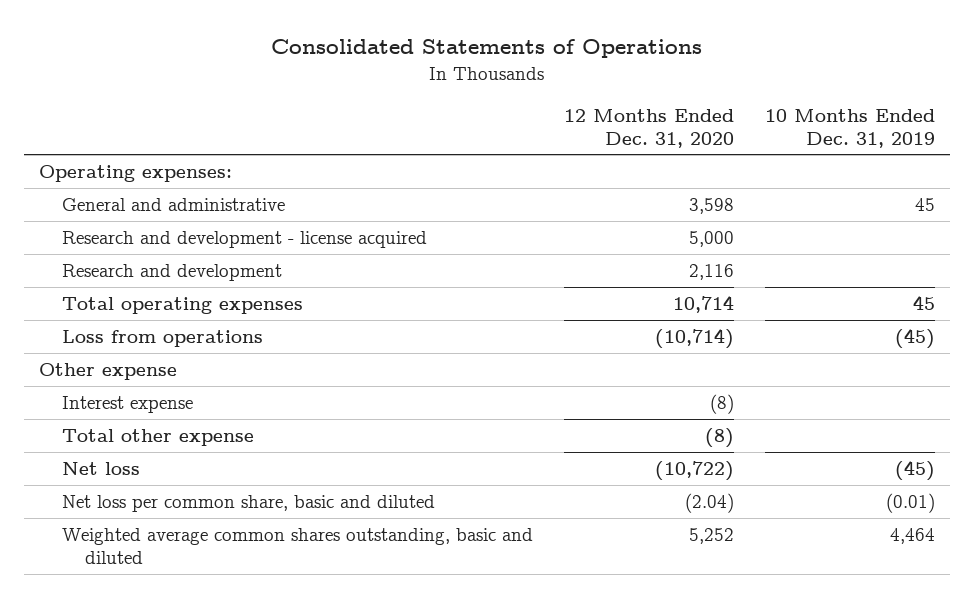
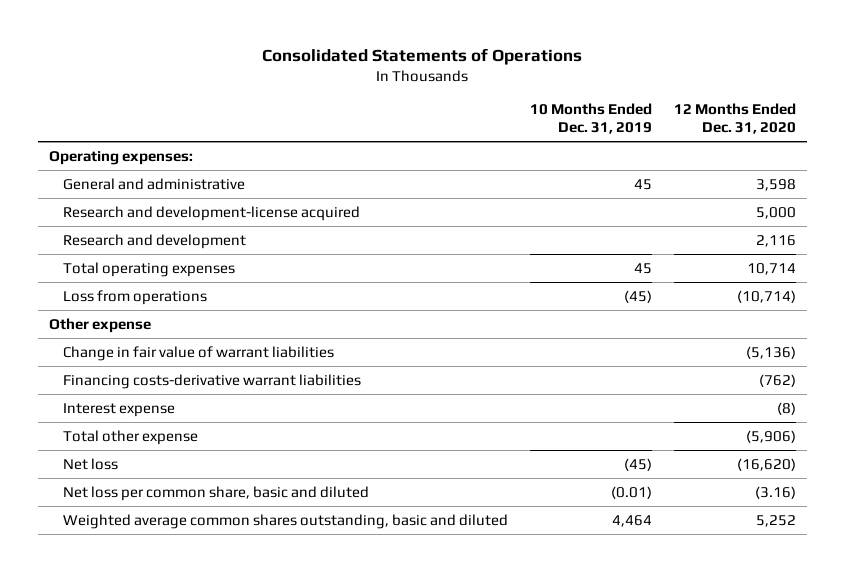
[61,231,427,249] Research and development - license acquired -> [62,205,360,221] Research and development-license acquired
none -> [62,345,334,361] Change in fair value of warrant liabilities
none -> [62,373,361,389] Financing costs-derivative warrant liabilities
[704,428,734,449] (8) -> [746,429,797,443] (5,906)
[654,461,734,482] (10,722) -> [737,457,797,471] (16,620)
[684,493,734,514] (2.04) -> [755,485,797,499] (3.16)

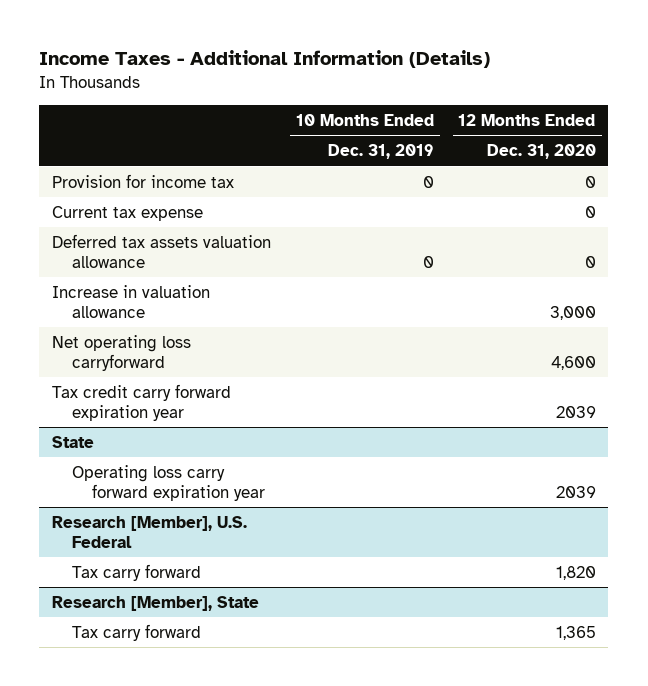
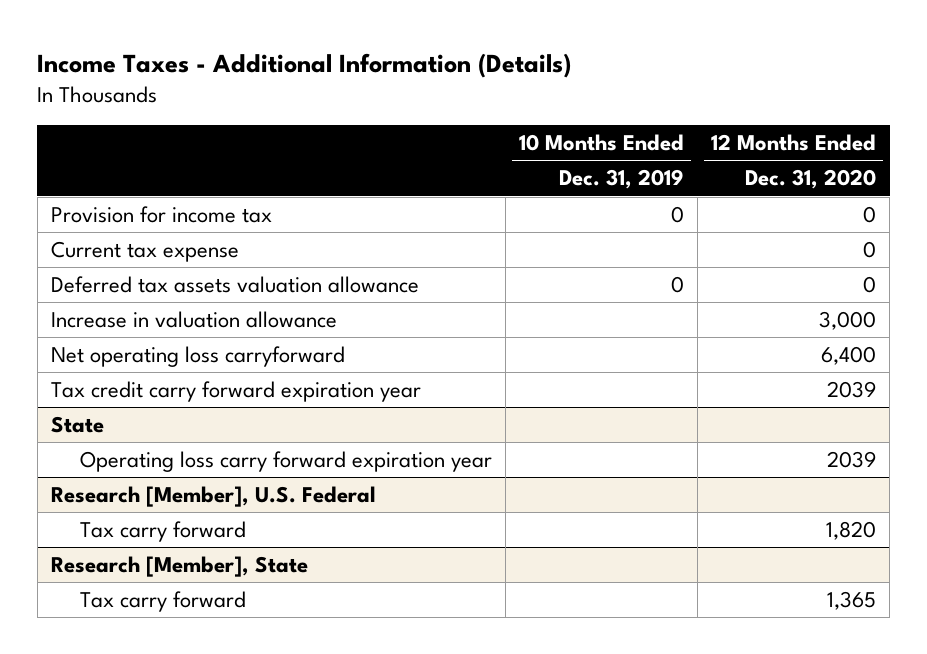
[550,355,596,370] 4,600 -> [821,346,877,366] 6,400

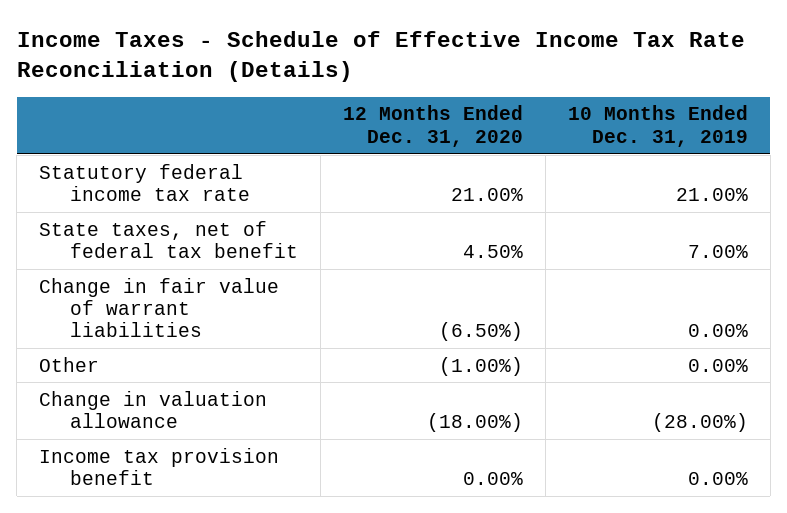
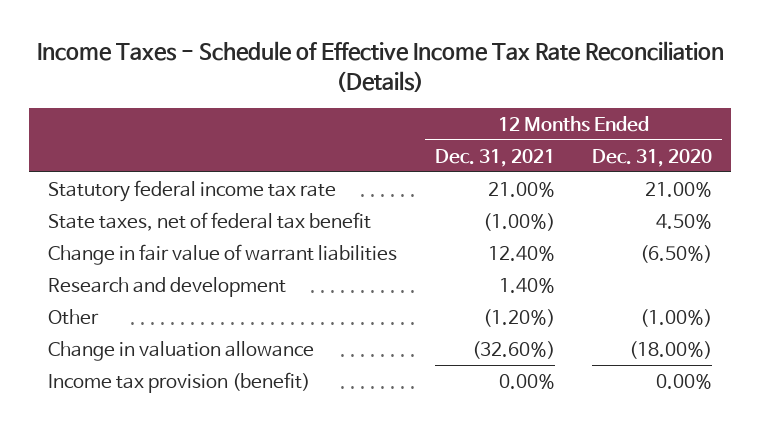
[568,105,749,147] 10 Months Ended Dec. 31, 2019 -> none
none -> [434,148,555,167] Dec. 31, 2021
none -> [48,276,287,297] Research and development
[39,447,280,486] Income tax provision benefit -> [48,371,311,393] Income tax provision (benefit)

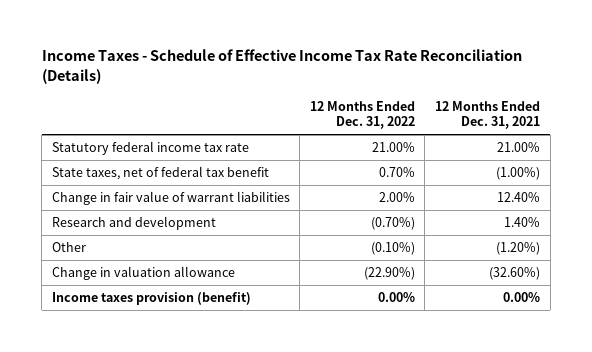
[592,148,713,167] Dec. 31, 2020 -> none
none -> [309,100,415,130] 12 Months Ended Dec. 31, 2022
[48,371,311,393] Income tax provision (benefit) -> [51,292,251,306] Income taxes provision (benefit)

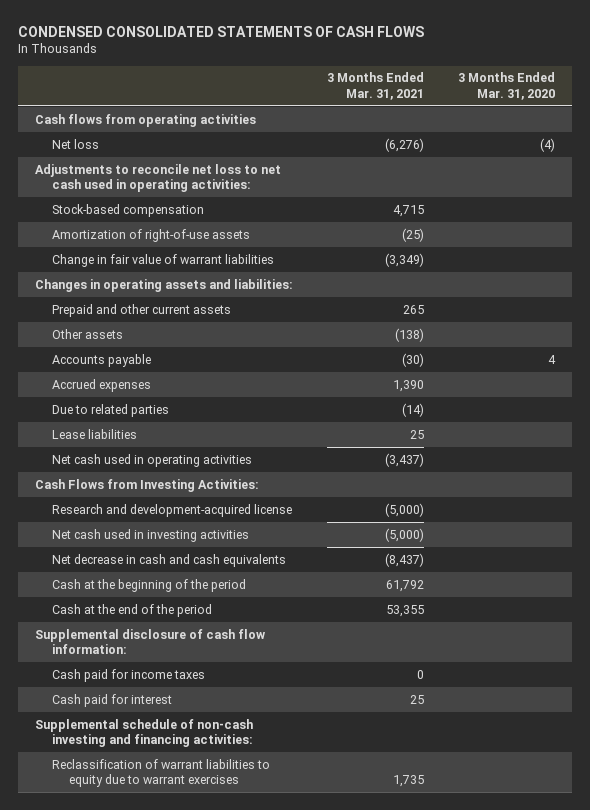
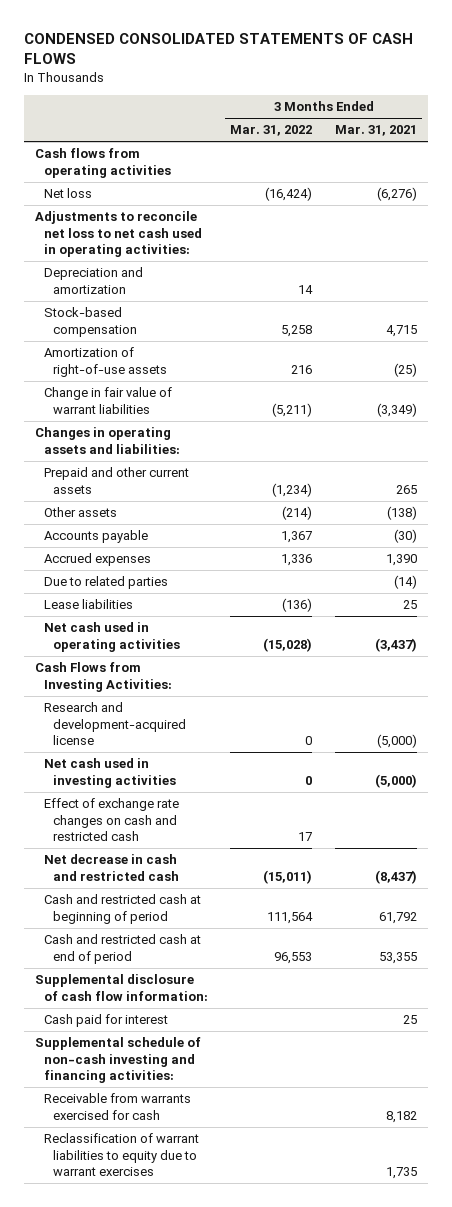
[458,72,556,100] 3 Months Ended Mar. 31, 2020 -> none
none -> [230,125,313,137] Mar. 31, 2022
none -> [44,267,144,294] Depreciation and amortization
none -> [44,798,180,842] Effect of exchange rate changes on cash and restricted cash
[51,553,286,567] Net decrease in cash and cash equivalents -> [44,854,180,881] Net decrease in cash and restricted cash
[51,578,246,592] Cash at the beginning of the period -> [44,894,202,924] Cash and restricted cash at beginning of period
[51,603,212,617] Cash at the end of the period -> [44,934,202,964] Cash and restricted cash at end of period
[51,668,205,682] Cash paid for income taxes -> none
none -> [44,1093,192,1120] Receivable from warrants exercised for cash

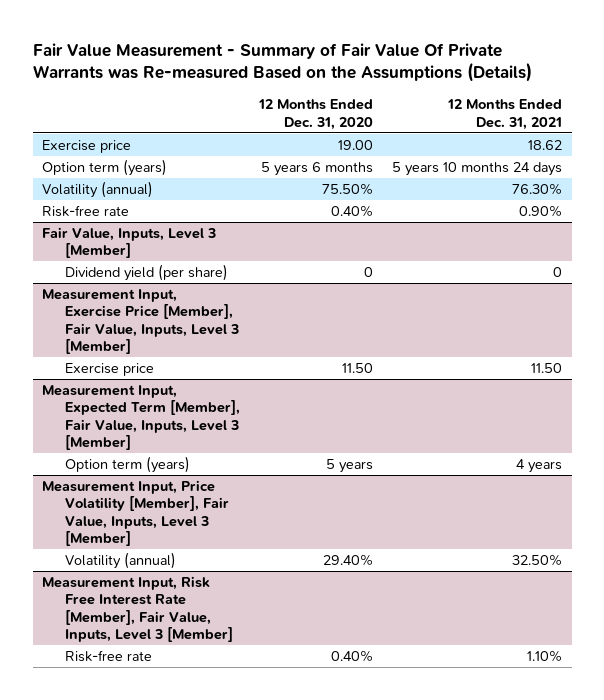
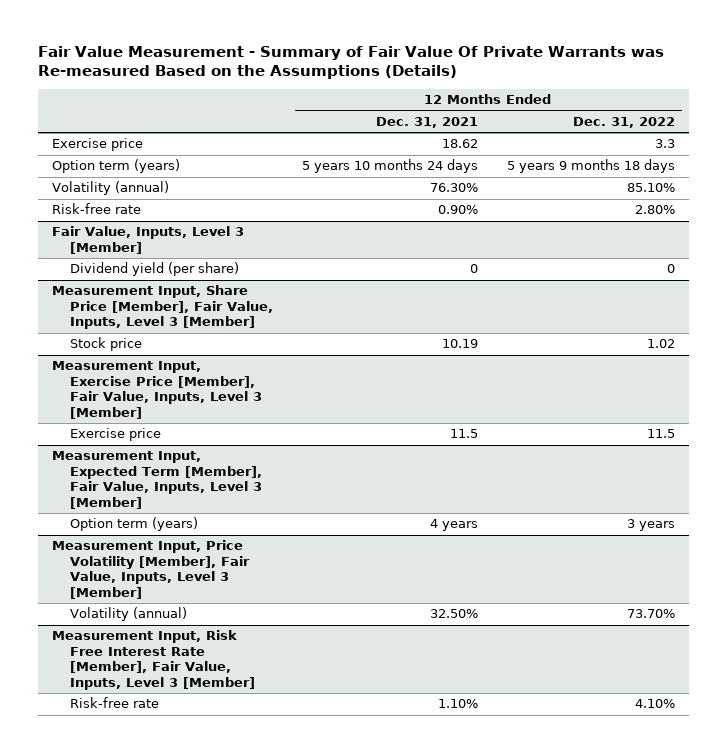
[258,99,374,130] 12 Months Ended Dec. 31, 2020 -> none
none -> [572,116,675,128] Dec. 31, 2022
none -> [52,285,273,330] Measurement Input, Share Price [Member], Fair Value, Inputs, Level 3 [Member]
none -> [69,337,142,352] Stock price
[531,363,563,374] 11.50 -> [449,429,478,439] 11.5

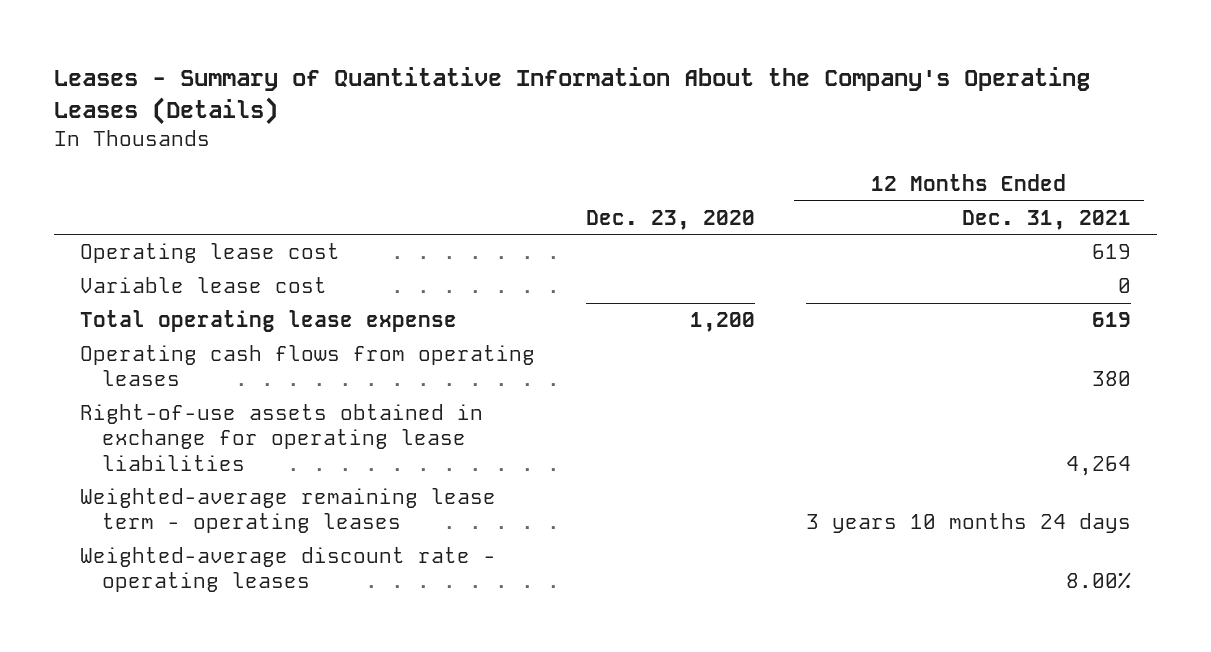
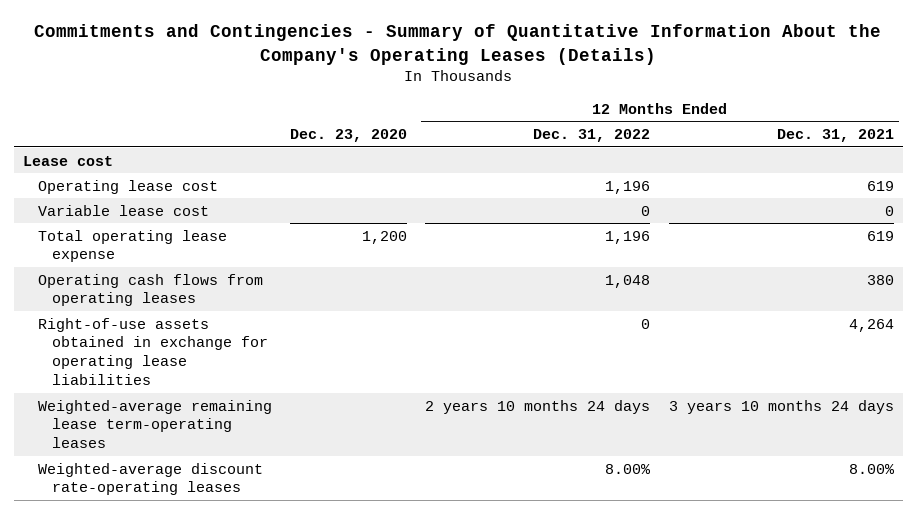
[53,67,1090,126] Leases - Summary of Quantitative Information About the Company's Operating Leases (Details) -> [34,24,882,65] Commitments and Contingencies - Summary of Quantitative Information About the Company's Operating Leases (Details)
none -> [533,129,651,143] Dec. 31, 2022
none -> [23,155,114,166] Lease cost
[79,488,496,534] Weighted-average remaining lease term - operating leases -> [37,399,272,449] Weighted-average remaining lease term-operating leases
[79,547,496,593] Weighted-average discount rate - operating leases -> [37,462,263,496] Weighted-average discount rate-operating leases

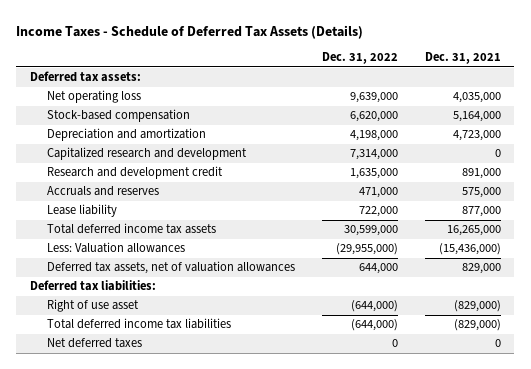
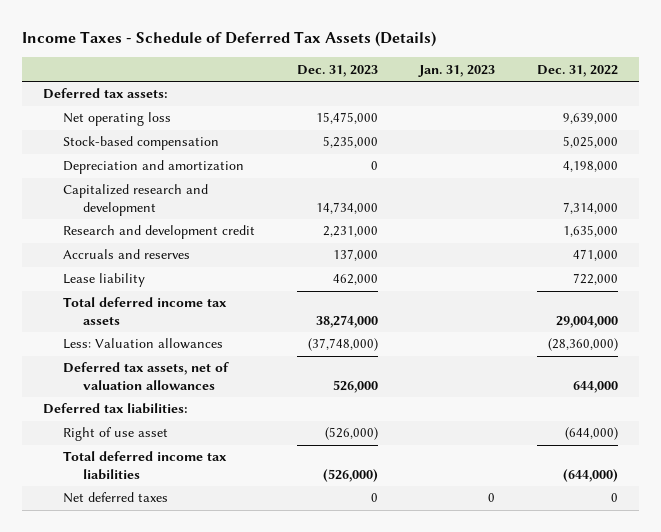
[424,52,501,65] Dec. 31, 2021 -> none
none -> [296,64,378,77] Dec. 31, 2023
none -> [418,64,496,77] Jan. 31, 2023
[349,111,398,123] 6,620,000 -> [563,136,619,149] 5,025,000
[343,225,398,237] 30,599,000 -> [556,315,619,328] 29,004,000
[335,243,398,256] (29,955,000) -> [548,338,619,352] (28,360,000)

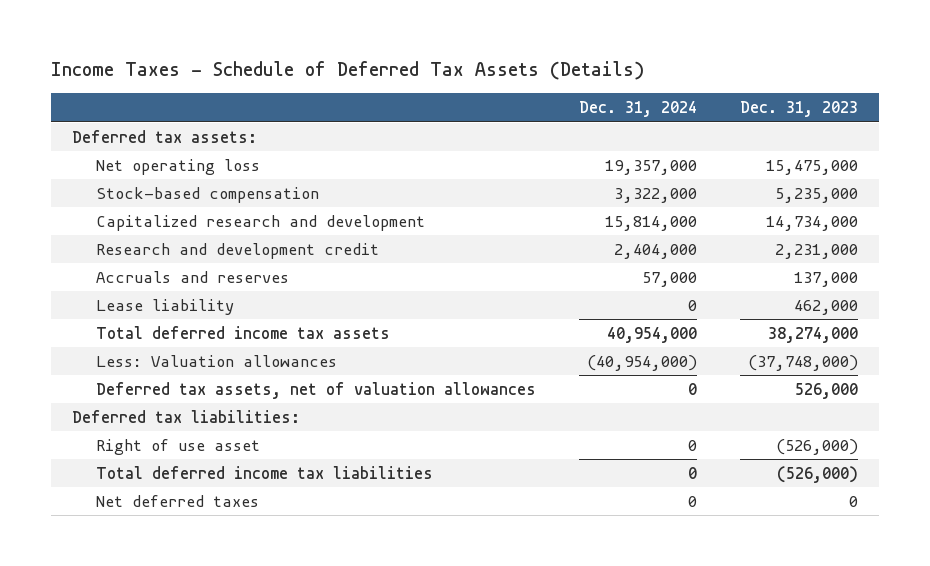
[418,64,496,77] Jan. 31, 2023 -> none
[537,64,619,77] Dec. 31, 2022 -> none
none -> [578,100,697,117] Dec. 31, 2024
[62,160,244,175] Depreciation and amortization -> none

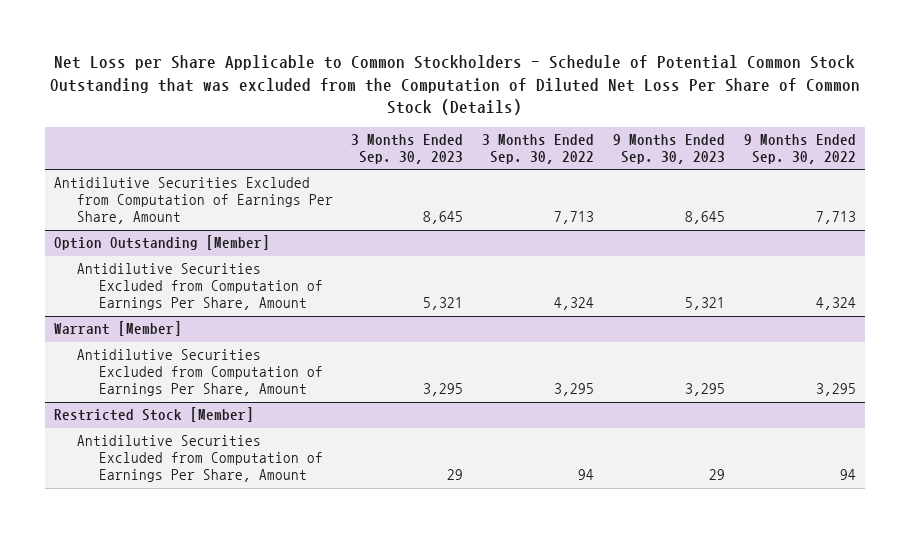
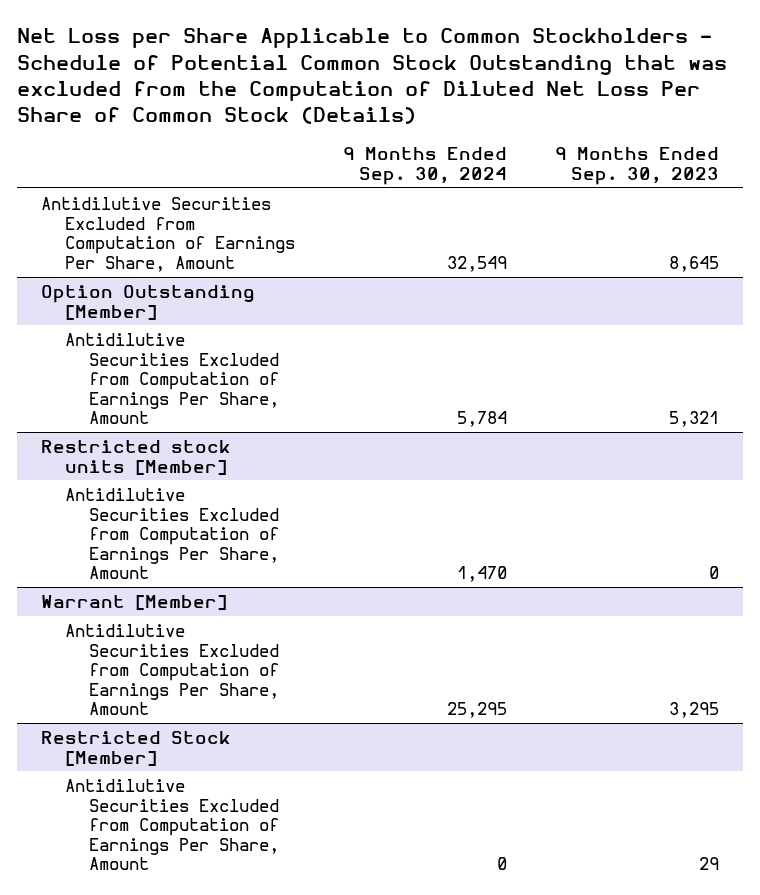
[351,134,464,165] 3 Months Ended Sep. 30, 2023 -> none
[482,134,595,165] 3 Months Ended Sep. 30, 2022 -> none
[743,134,856,165] 9 Months Ended Sep. 30, 2022 -> none
none -> [343,146,508,185] 9 Months Ended Sep. 30, 2024
none -> [40,439,231,475] Restricted stock units [Member]
none -> [64,487,279,580] Antidilutive Securities Excluded from Computation of Earnings Per Share, Amount

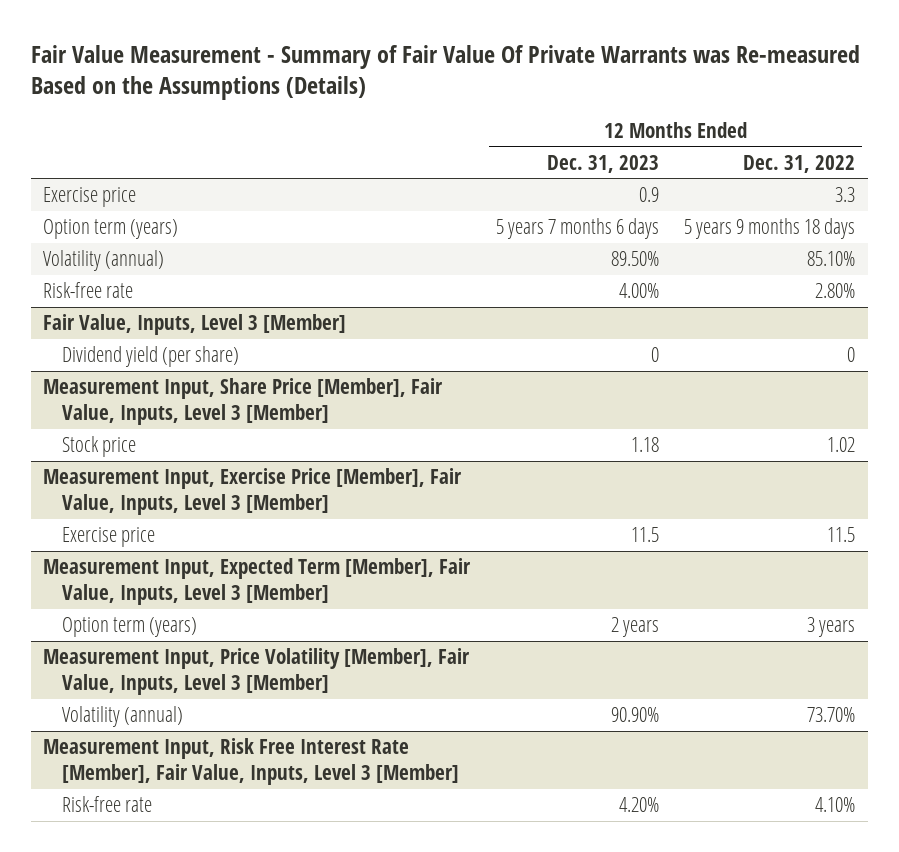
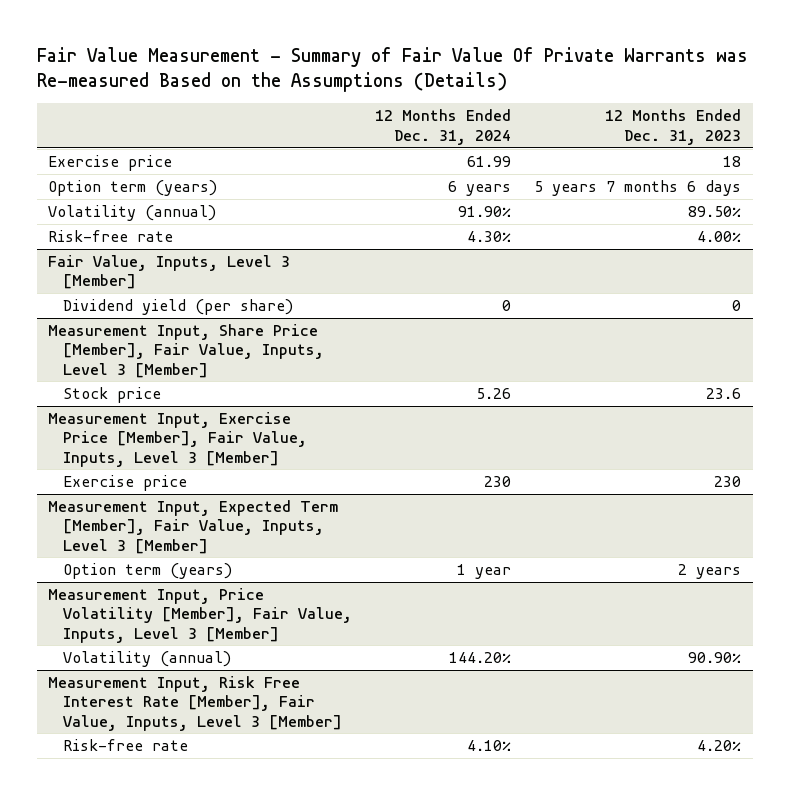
[743,154,856,173] Dec. 31, 2022 -> none
none -> [374,109,511,145] 12 Months Ended Dec. 31, 2024
[638,187,659,203] 0.9 -> [722,156,741,168] 18
[630,437,659,453] 1.18 -> [705,388,741,400] 23.6
[630,527,659,543] 11.5 -> [713,476,741,488] 230

